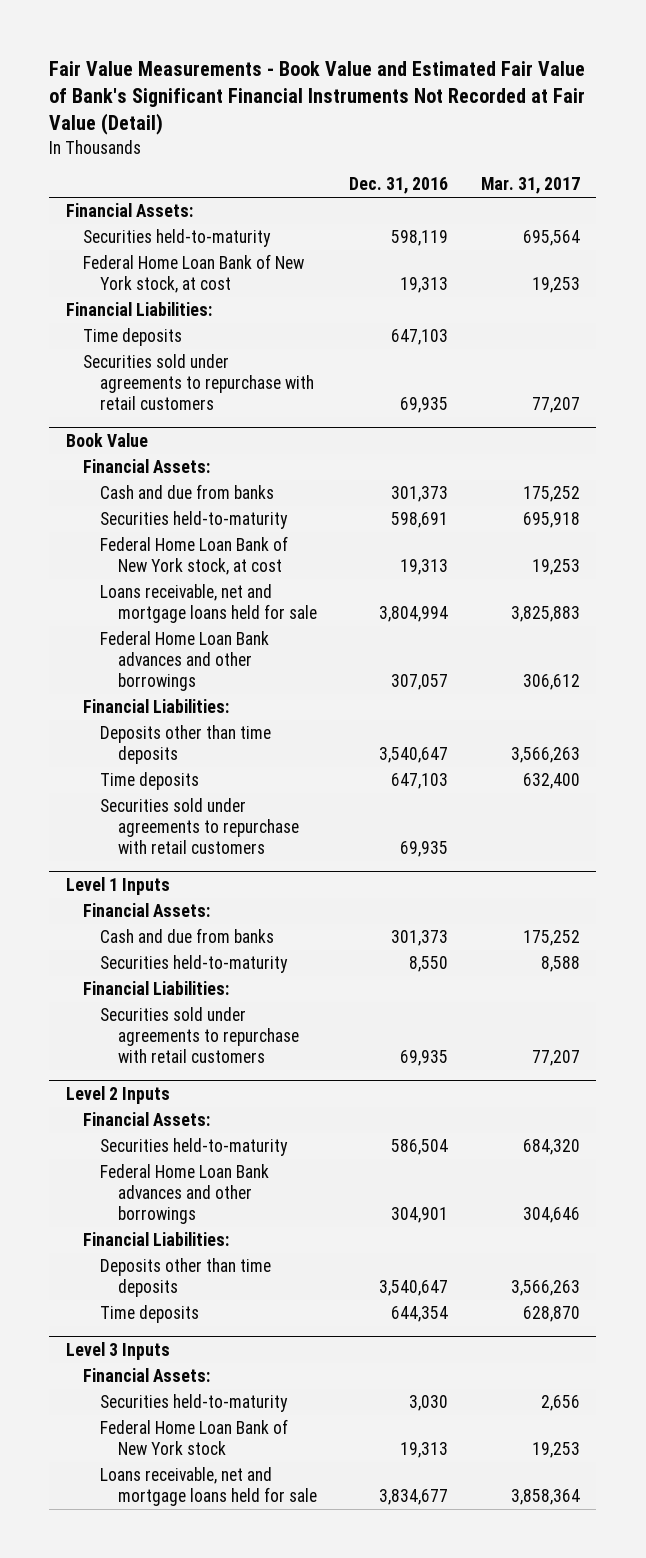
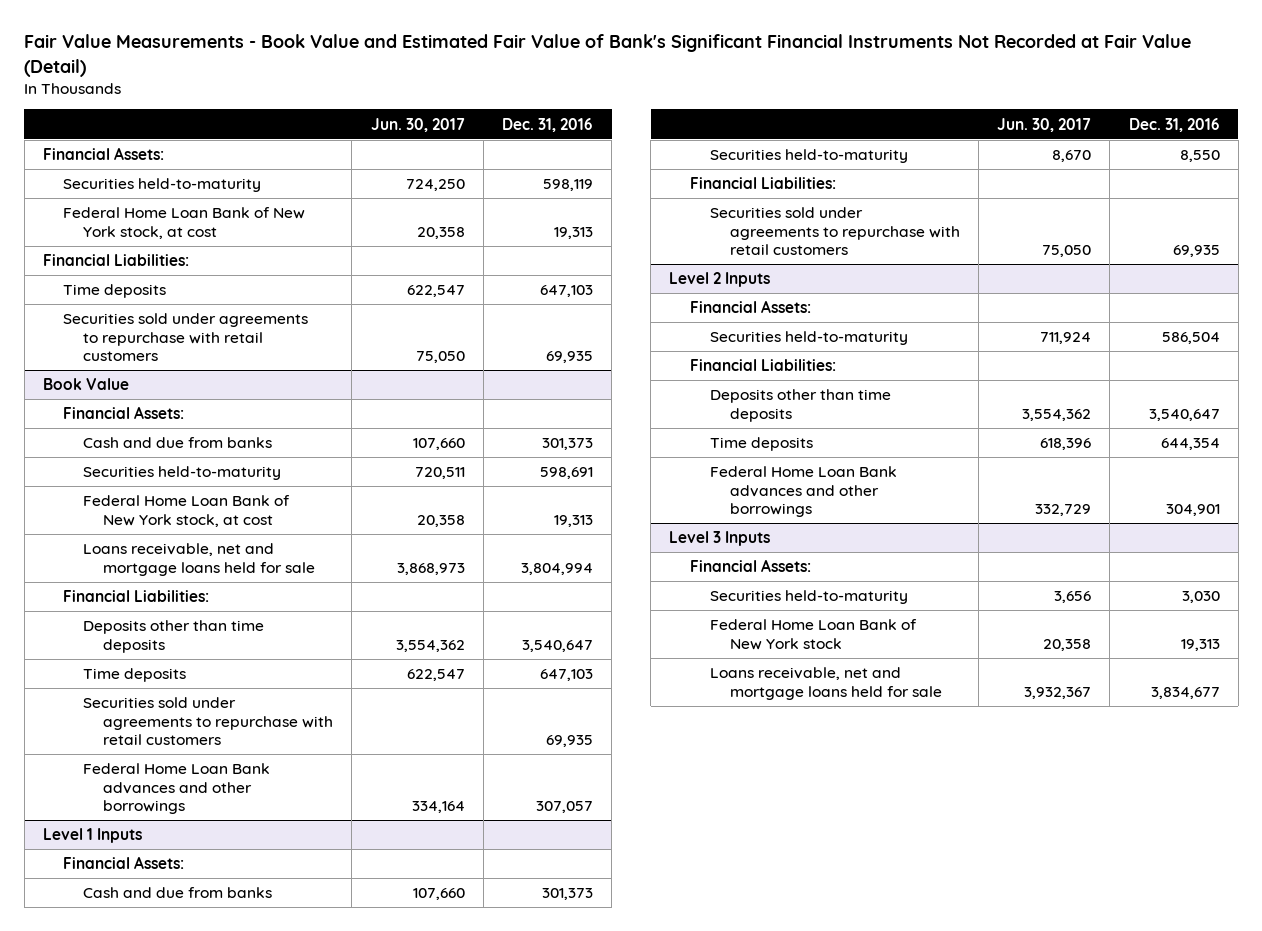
[480,177,580,195] Mar. 31, 2017 -> none
none -> [370,117,465,132] Jun. 30, 2017
[100,631,270,692] Federal Home Loan Bank advances and other borrowings -> [82,763,270,815] Federal Home Loan Bank advances and other borrowings
[100,1164,270,1225] Federal Home Loan Bank advances and other borrowings -> [709,466,897,518] Federal Home Loan Bank advances and other borrowings

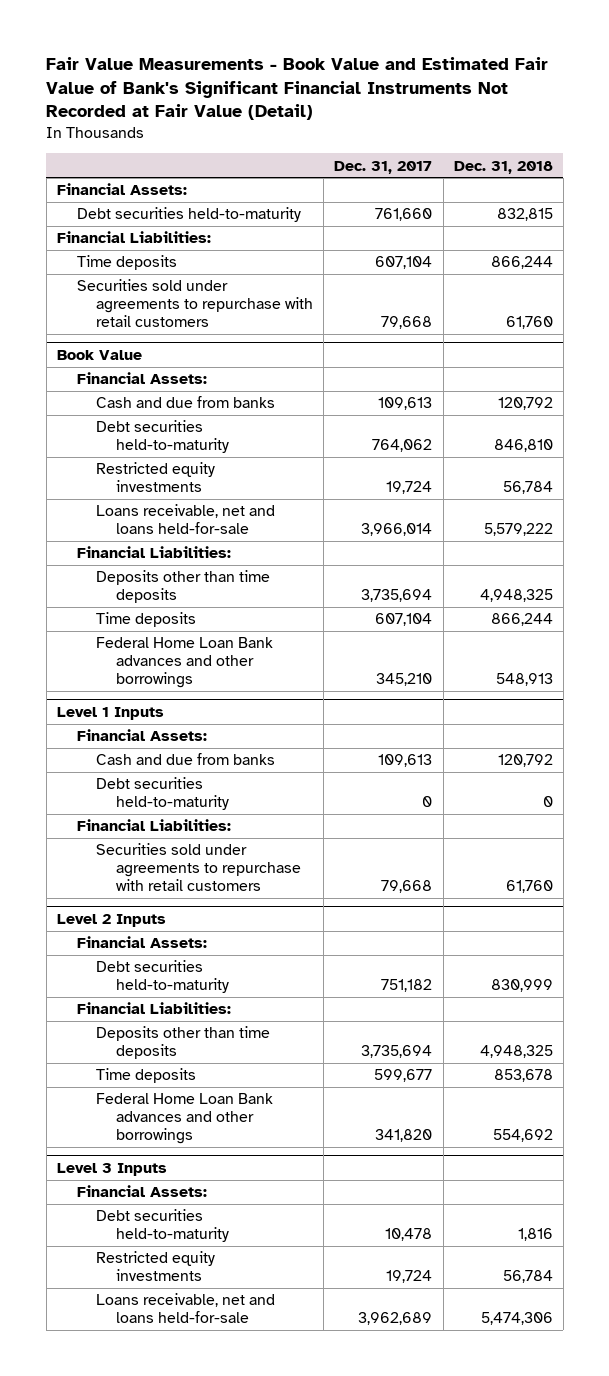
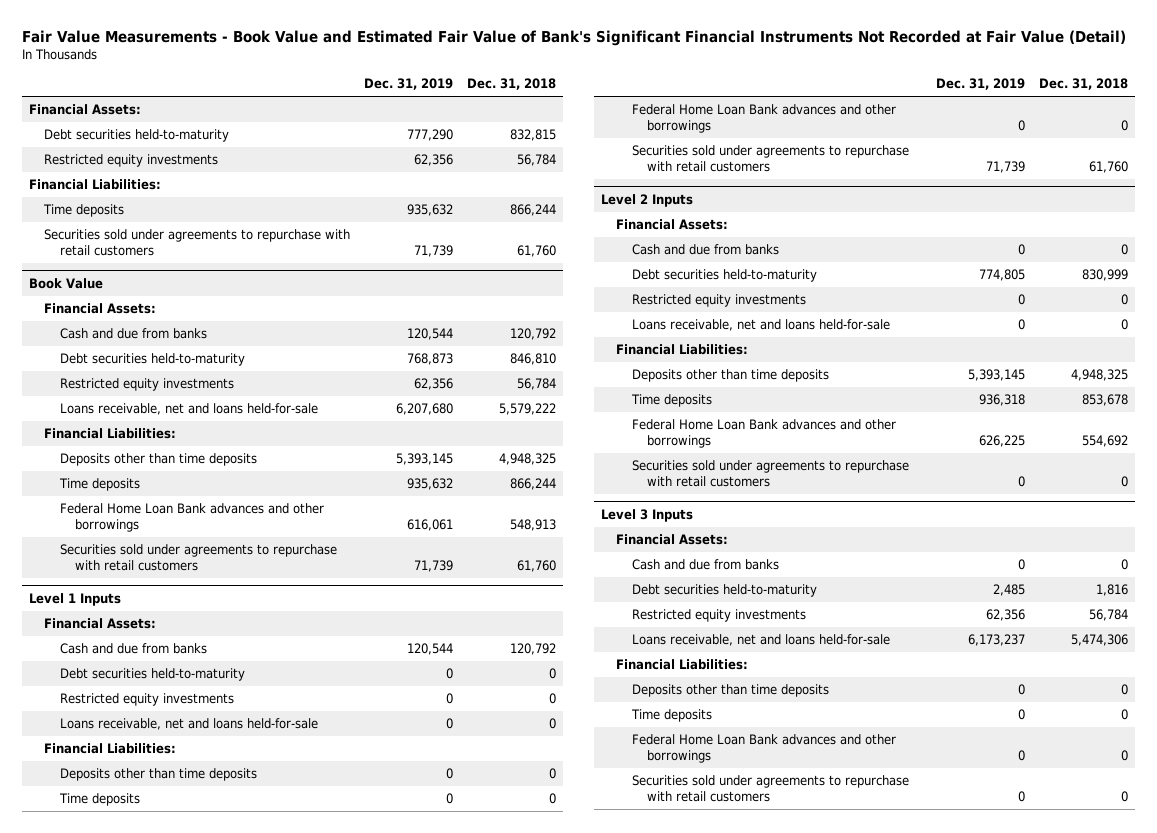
[334,160,433,174] Dec. 31, 2017 -> none
none -> [364,78,454,91] Dec. 31, 2019
none -> [44,154,219,168] Restricted equity investments
none -> [59,544,337,571] Securities sold under agreements to repurchase with retail customers
none -> [59,693,234,707] Restricted equity investments
none -> [59,718,318,731] Loans receivable, net and loans held-for-sale
none -> [59,768,257,782] Deposits other than time deposits
none -> [58,793,140,807] Time deposits
none -> [631,104,896,133] Federal Home Loan Bank advances and other borrowings
none -> [631,244,779,256] Cash and due from banks
none -> [631,294,806,308] Restricted equity investments
none -> [631,319,890,332] Loans receivable, net and loans held-for-sale
none -> [631,460,909,487] Securities sold under agreements to repurchase with retail customers
none -> [631,559,779,571] Cash and due from banks
none -> [616,659,749,671] Financial Liabilities:
none -> [631,684,829,698] Deposits other than time deposits
none -> [630,709,712,723] Time deposits
none -> [631,734,896,763] Federal Home Loan Bank advances and other borrowings
none -> [631,775,909,802] Securities sold under agreements to repurchase with retail customers

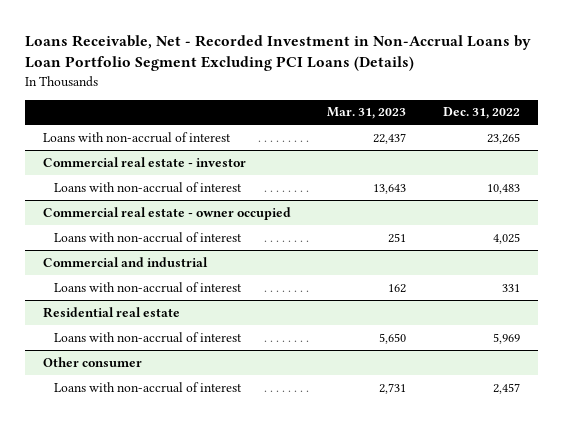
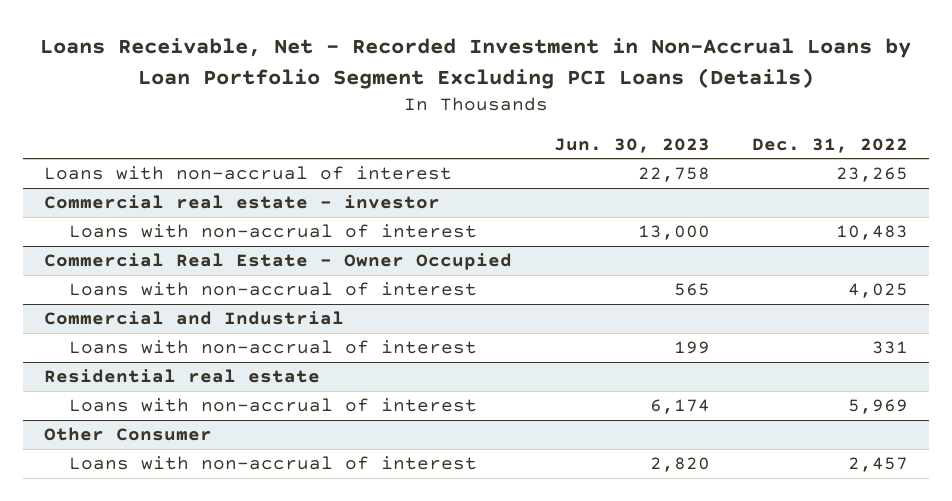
[327,107,407,120] Mar. 31, 2023 -> none
none -> [553,137,710,153] Jun. 30, 2023
[43,206,292,220] Commercial real estate - owner occupied -> [43,253,512,271] Commercial Real Estate - Owner Occupied
[43,256,209,267] Commercial and industrial -> [43,311,344,326] Commercial and Industrial
[43,356,143,367] Other consumer -> [43,427,212,442] Other Consumer

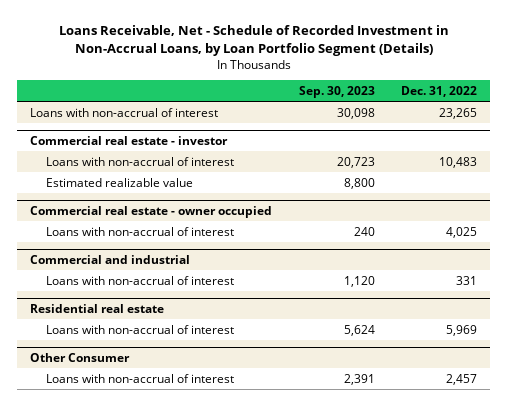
[39,38,911,89] Loans Receivable, Net - Recorded Investment in Non-Accrual Loans by Loan Portfolio Segment Excluding PCI Loans (Details) -> [58,25,449,57] Loans Receivable, Net - Schedule of Recorded Investment in Non-Accrual Loans, by Loan Portfolio Segment (Details)
[553,137,710,153] Jun. 30, 2023 -> none
none -> [298,85,375,98] Sep. 30, 2023
none -> [45,177,193,187] Estimated realizable value
[43,253,512,271] Commercial Real Estate - Owner Occupied -> [30,205,273,218] Commercial real estate - owner occupied
[43,311,344,326] Commercial and Industrial -> [30,254,191,264] Commercial and industrial

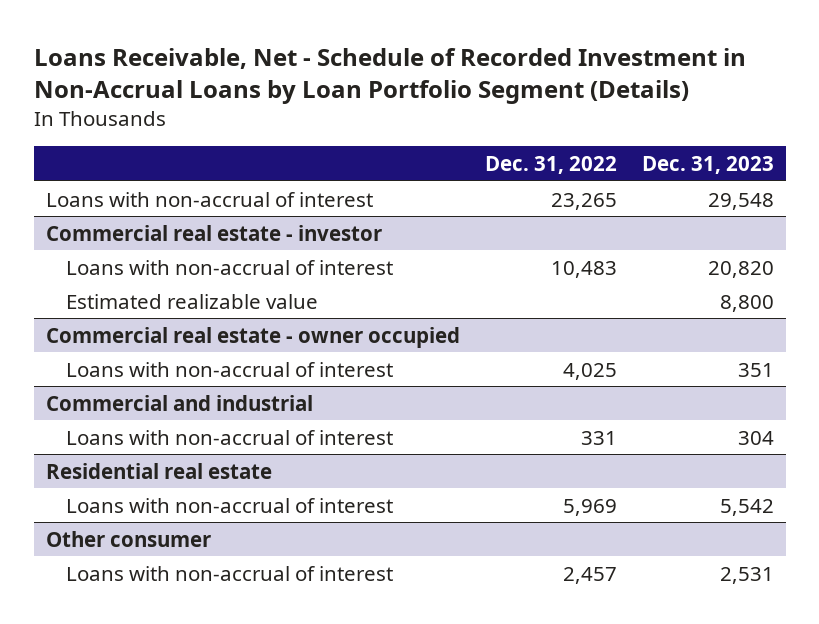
[58,25,449,57] Loans Receivable, Net - Schedule of Recorded Investment in Non-Accrual Loans, by Loan Portfolio Segment (Details) -> [33,47,746,104] Loans Receivable, Net - Schedule of Recorded Investment in Non-Accrual Loans by Loan Portfolio Segment (Details)
[298,85,375,98] Sep. 30, 2023 -> none
none -> [641,155,774,174] Dec. 31, 2023
[30,352,131,362] Other Consumer -> [45,530,211,547] Other consumer

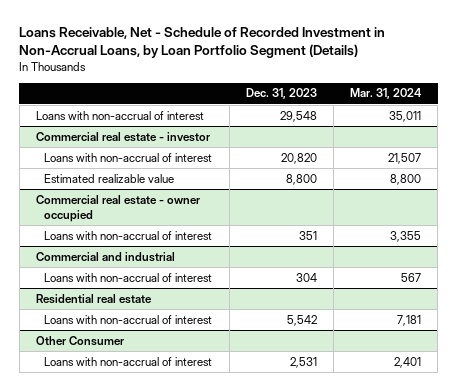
[33,47,746,104] Loans Receivable, Net - Schedule of Recorded Investment in Non-Accrual Loans by Loan Portfolio Segment (Details) -> [19,27,386,59] Loans Receivable, Net - Schedule of Recorded Investment in Non-Accrual Loans, by Loan Portfolio Segment (Details)
[484,155,617,174] Dec. 31, 2022 -> none
none -> [350,88,423,100] Mar. 31, 2024
[45,530,211,547] Other consumer -> [35,335,124,346] Other Consumer

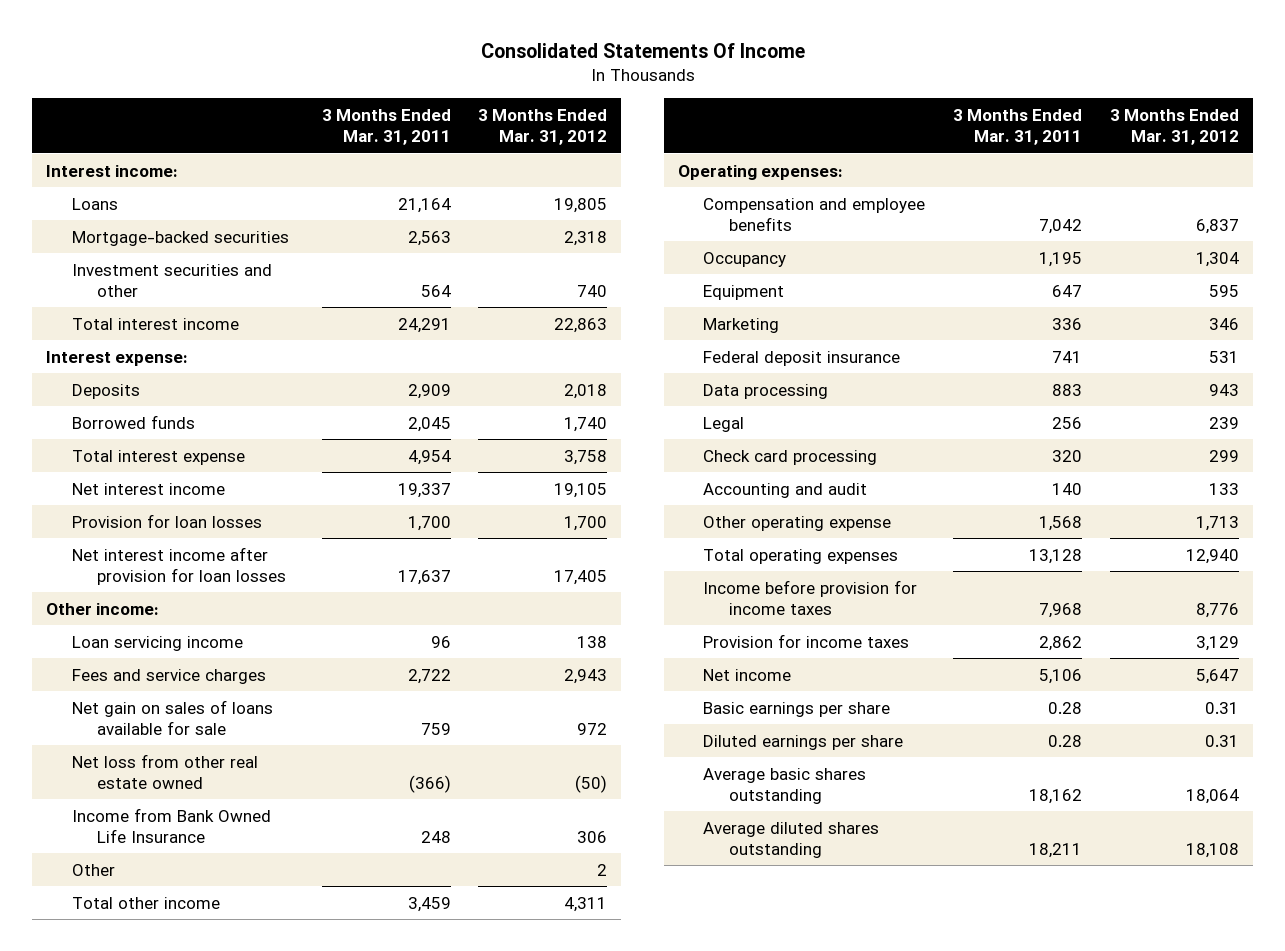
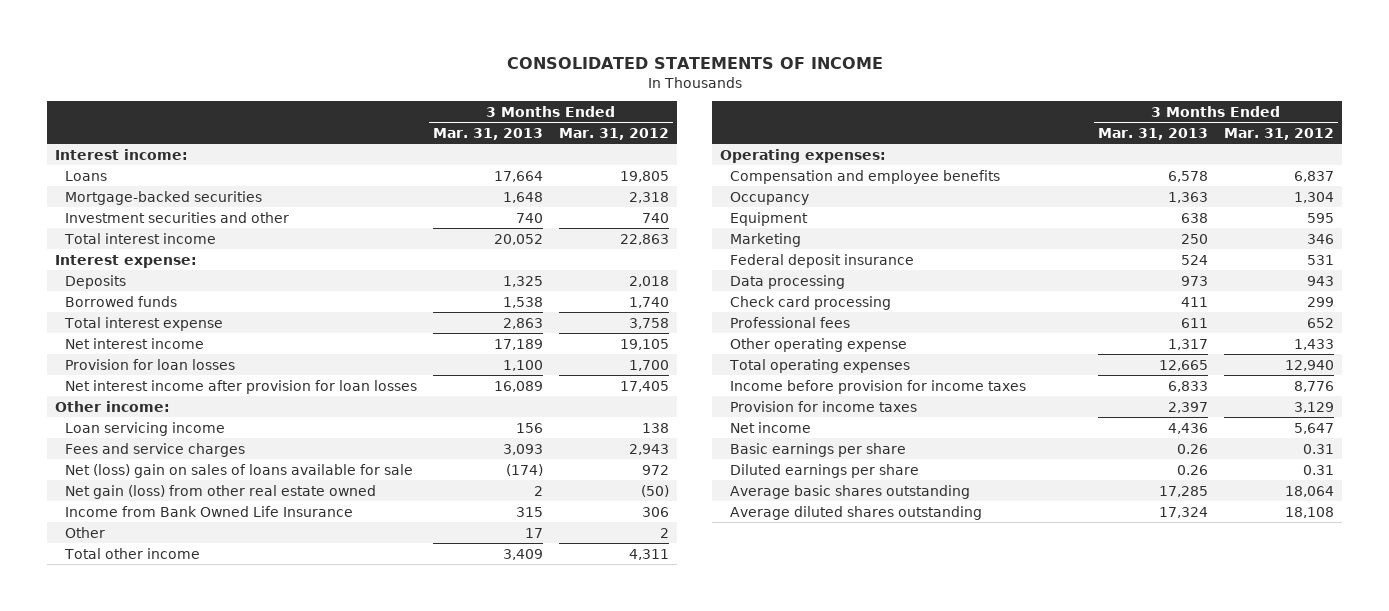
[480,43,805,59] Consolidated Statements Of Income -> [506,56,883,69] CONSOLIDATED STATEMENTS OF INCOME
[321,108,451,145] 3 Months Ended Mar. 31, 2011 -> none
none -> [433,128,544,141] Mar. 31, 2013
[71,699,273,735] Net gain on sales of loans available for sale -> [65,463,414,478] Net (loss) gain on sales of loans available for sale
[71,753,258,789] Net loss from other real estate owned -> [65,484,377,499] Net gain (loss) from other real estate owned
[703,416,745,432] Legal -> none
[703,482,868,498] Accounting and audit -> none
none -> [730,316,851,328] Professional fees
[1195,515,1239,531] 1,713 -> [1294,338,1335,350] 1,433

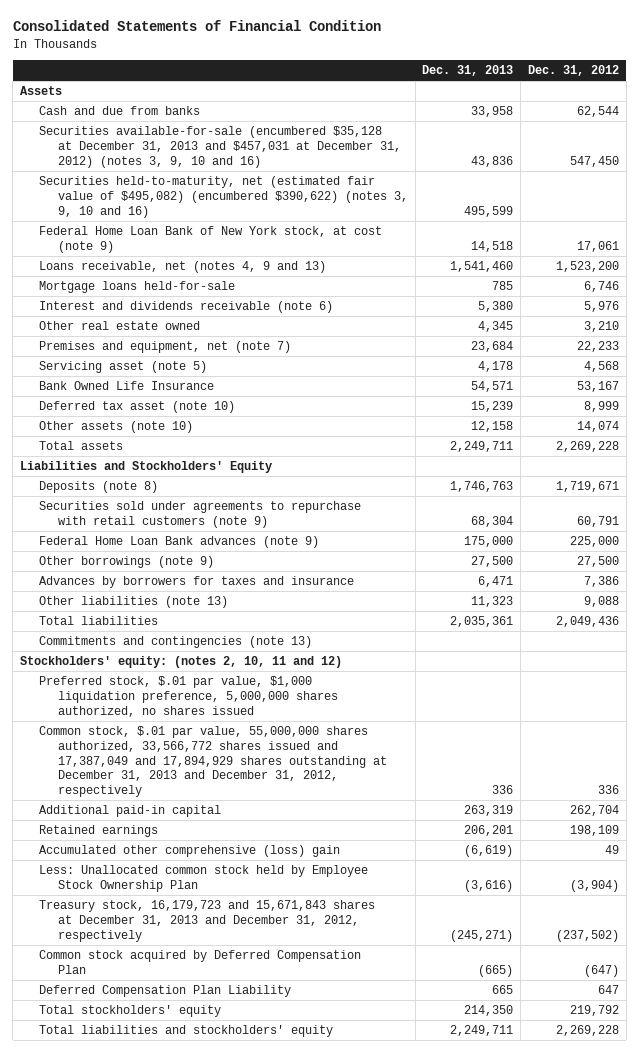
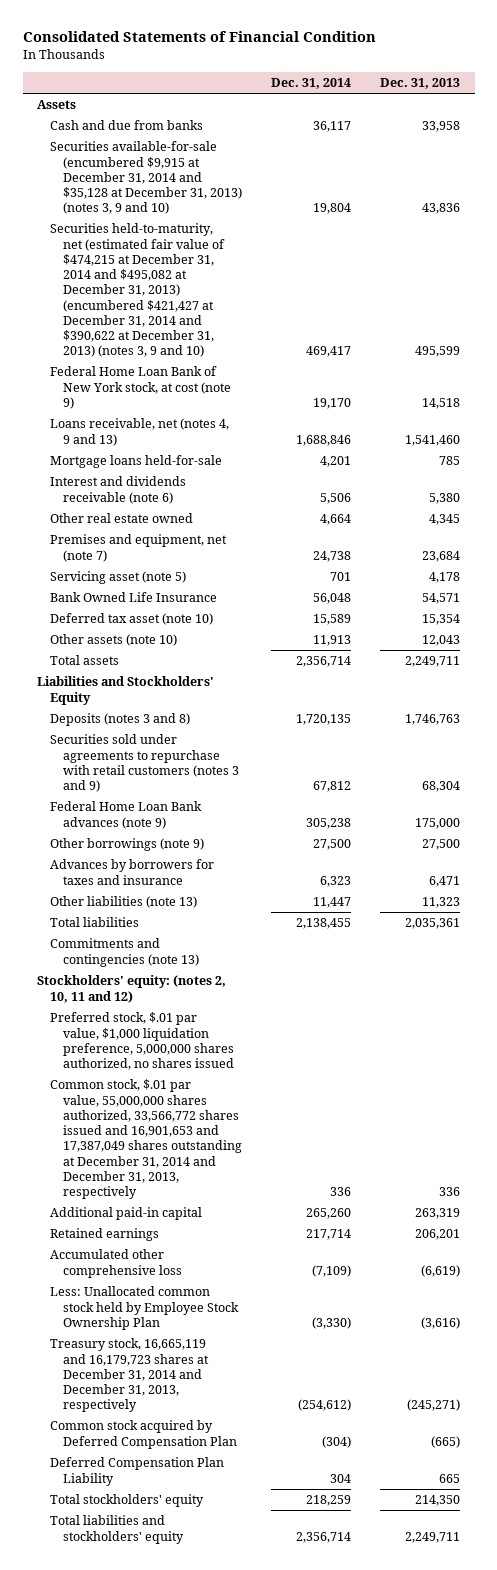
[527,65,619,77] Dec. 31, 2012 -> none
none -> [271,77,352,89] Dec. 31, 2014
[38,125,401,168] Securities available-for-sale (encumbered $35,128 at December 31, 2013 and $457,031 at December 31, 2012) (notes 3, 9, 10 and 16) -> [50,141,243,215] Securities available-for-sale (encumbered $9,915 at December 31, 2014 and $35,128 at December 31, 2013) (notes 3, 9 and 10)
[38,175,408,218] Securities held-to-maturity, net (estimated fair value of $495,082) (encumbered $390,622) (notes 3, 9, 10 and 16) -> [50,223,226,358] Securities held-to-maturity, net (estimated fair value of $474,215 at December 31, 2014 and $495,082 at December 31, 2013) (encumbered $421,427 at December 31, 2014 and $390,622 at December 31, 2013) (notes 3, 9 and 10)
[471,400,514,412] 15,239 -> [422,614,461,626] 15,354
[471,420,514,432] 12,158 -> [422,635,461,647] 12,043
[38,480,158,493] Deposits (note 8) -> [50,713,191,727] Deposits (notes 3 and 8)
[38,500,361,528] Securities sold under agreements to repurchase with retail customers (note 9) -> [50,734,240,793] Securities sold under agreements to repurchase with retail customers (notes 3 and 9)
[38,725,387,798] Common stock, $.01 par value, 55,000,000 shares authorized, 33,566,772 shares issued and 17,387,049 and 17,894,929 shares outstanding at December 31, 2013 and December 31, 2012, respectively -> [50,1079,243,1200] Common stock, $.01 par value, 55,000,000 shares authorized, 33,566,772 shares issued and 16,901,653 and 17,387,049 shares outstanding at December 31, 2014 and December 31, 2013, respectively
[38,844,340,857] Accumulated other comprehensive (loss) gain -> [50,1249,183,1278] Accumulated other comprehensive loss
[38,899,375,942] Treasury stock, 16,179,723 and 15,671,843 shares at December 31, 2013 and December 31, 2012, respectively -> [50,1338,210,1413] Treasury stock, 16,665,119 and 16,179,723 shares at December 31, 2014 and December 31, 2013, respectively

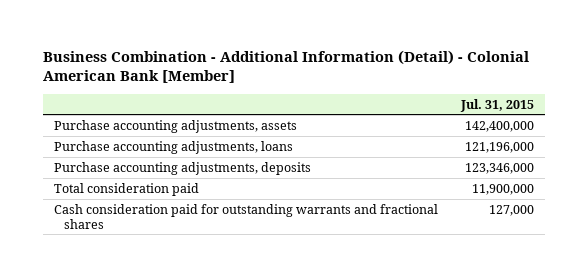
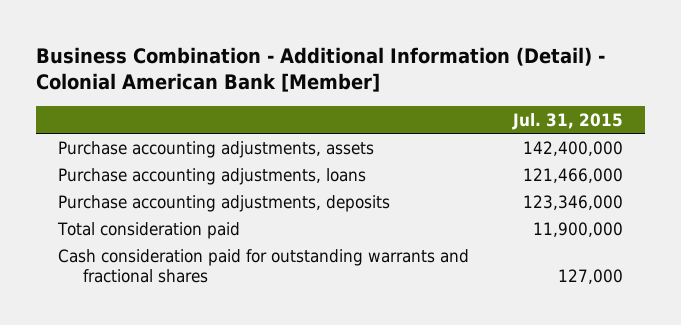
[464,141,534,153] 121,196,000 -> [523,167,624,183] 121,466,000

